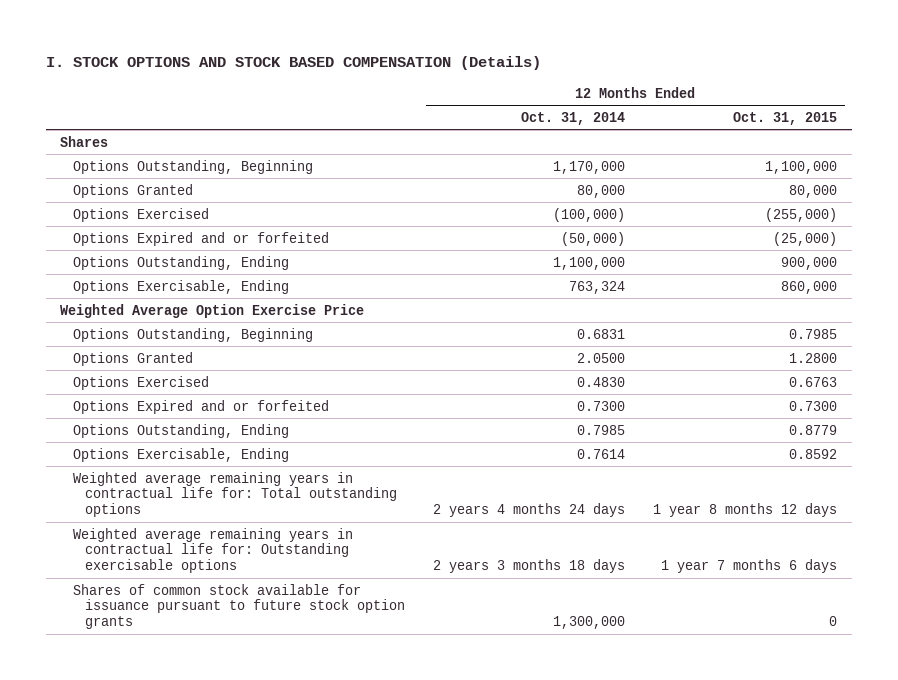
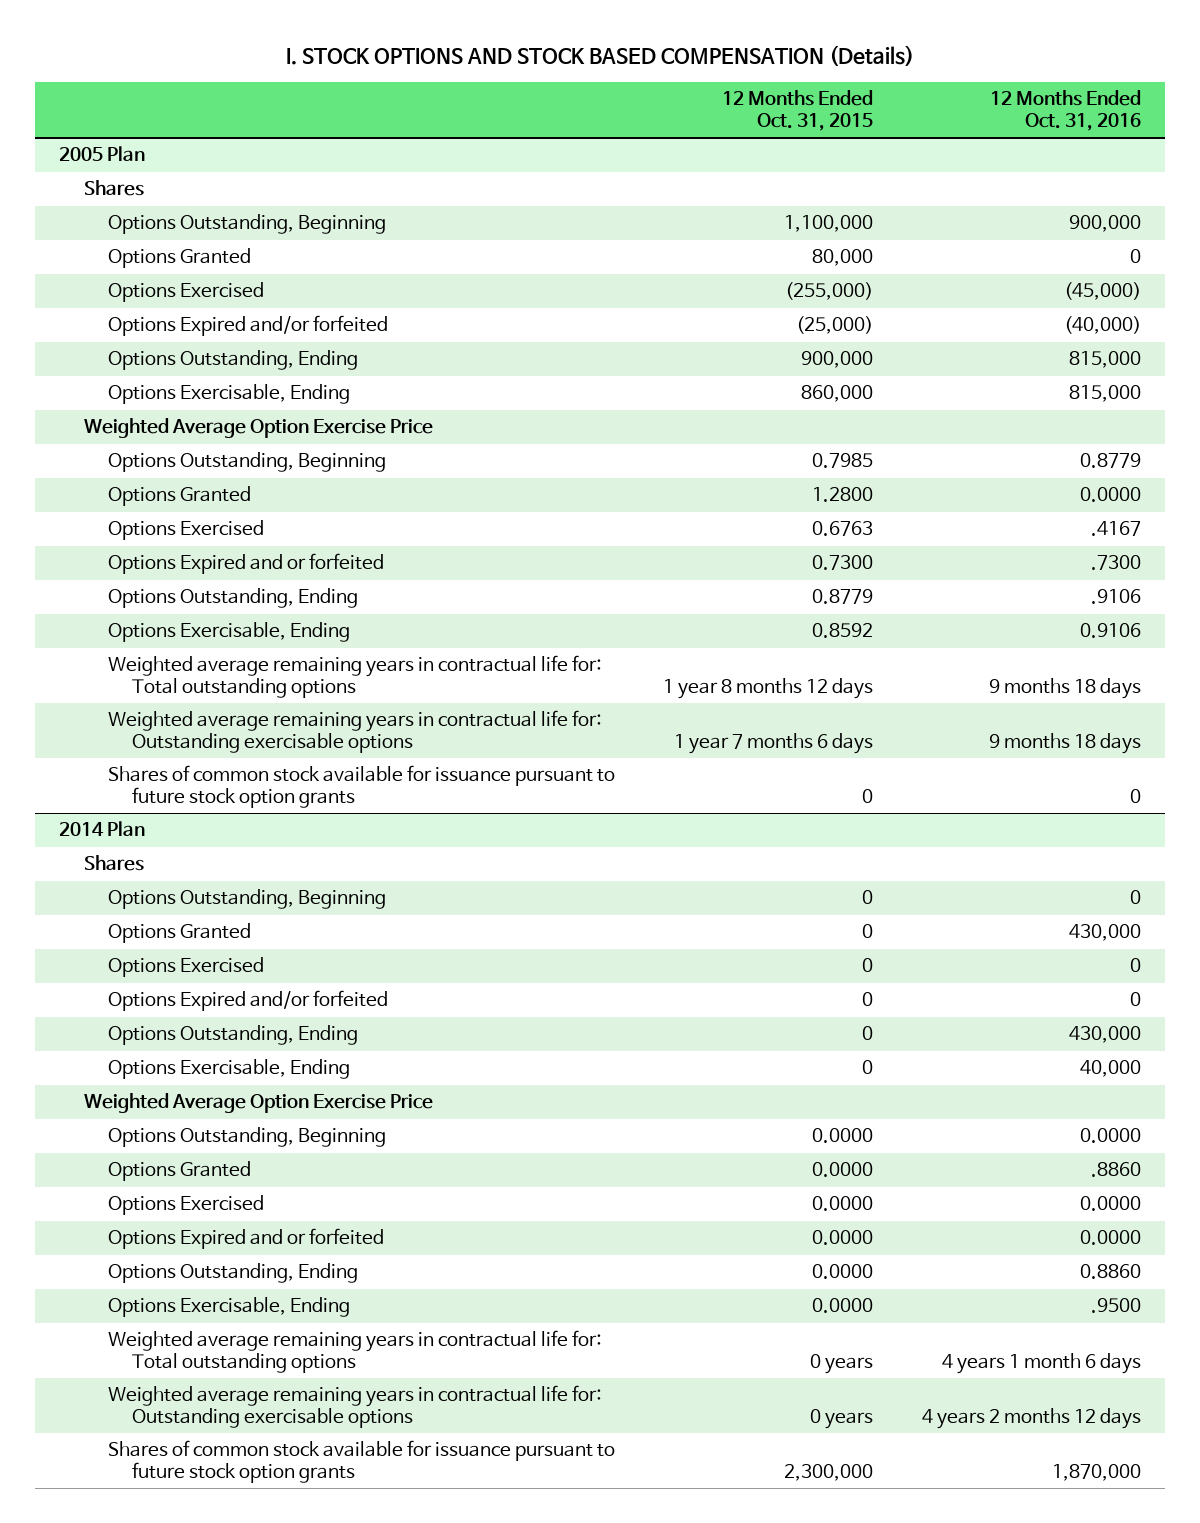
[521,111,626,125] Oct. 31, 2014 -> none
none -> [990,90,1142,131] 12 Months Ended Oct. 31, 2016
none -> [59,146,146,162] 2005 Plan
[72,231,329,246] Options Expired and or forfeited -> [107,315,388,337] Options Expired and/or forfeited
none -> [59,821,146,837] 2014 Plan
none -> [83,855,144,872] Shares
none -> [107,889,386,910] Options Outstanding, Beginning
none -> [107,923,251,944] Options Granted
none -> [107,957,264,978] Options Exercised
none -> [107,990,388,1012] Options Expired and/or forfeited
none -> [107,1025,358,1046] Options Outstanding, Ending
none -> [107,1059,350,1080] Options Exercisable, Ending
none -> [83,1093,433,1114] Weighted Average Option Exercise Price
none -> [107,1127,386,1148] Options Outstanding, Beginning
none -> [107,1161,251,1182] Options Granted
none -> [107,1195,264,1216] Options Exercised
none -> [107,1228,384,1250] Options Expired and or forfeited
none -> [107,1263,358,1284] Options Outstanding, Ending
none -> [107,1297,350,1318] Options Exercisable, Ending
none -> [107,1330,602,1374] Weighted average remaining years in contractual life for: Total outstanding options
none -> [107,1385,602,1429] Weighted average remaining years in contractual life for: Outstanding exercisable options
none -> [107,1440,615,1484] Shares of common stock available for issuance pursuant to future stock option grants

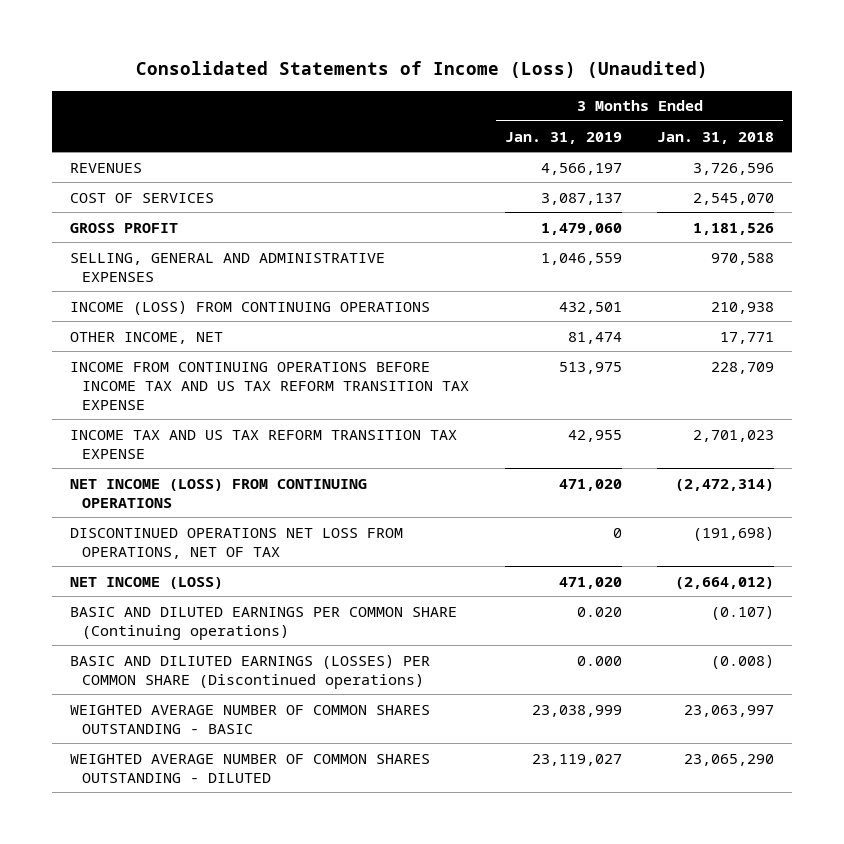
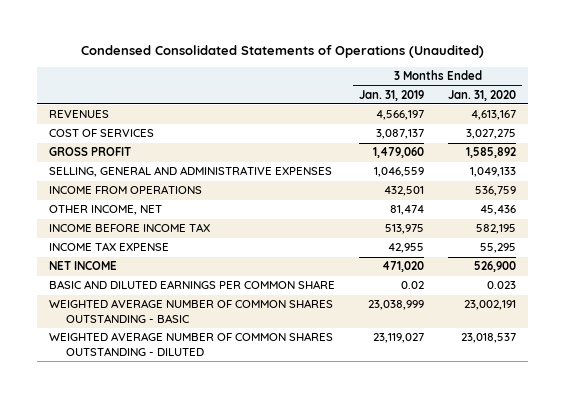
[135,61,708,79] Consolidated Statements of Income (Loss) (Unaudited) -> [80,45,484,59] Condensed Consolidated Statements of Operations (Unaudited)
[657,131,775,144] Jan. 31, 2018 -> none
none -> [448,89,517,101] Jan. 31, 2020
[69,300,430,315] INCOME (LOSS) FROM CONTINUING OPERATIONS -> [49,185,203,195] INCOME FROM OPERATIONS
[69,478,367,508] NET INCOME (LOSS) FROM CONTINUING OPERATIONS -> none
[69,527,403,559] DISCONTINUED OPERATIONS NET LOSS FROM OPERATIONS, NET OF TAX -> none
[69,654,430,689] BASIC AND DILIUTED EARNINGS (LOSSES) PER COMMON SHARE (Discontinued operations) -> none
[69,361,470,410] INCOME FROM CONTINUING OPERATIONS BEFORE INCOME TAX AND US TAX REFORM TRANSITION TAX EXPENSE -> [49,223,211,233] INCOME BEFORE INCOME TAX
[69,429,457,459] INCOME TAX AND US TAX REFORM TRANSITION TAX EXPENSE -> [49,242,170,252] INCOME TAX EXPENSE
[69,576,223,589] NET INCOME (LOSS) -> [49,261,118,271] NET INCOME
[69,606,457,640] BASIC AND DILUTED EARNINGS PER COMMON SHARE (Continuing operations) -> [49,280,336,290] BASIC AND DILUTED EARNINGS PER COMMON SHARE
[576,606,622,617] 0.020 -> [401,281,425,290] 0.02

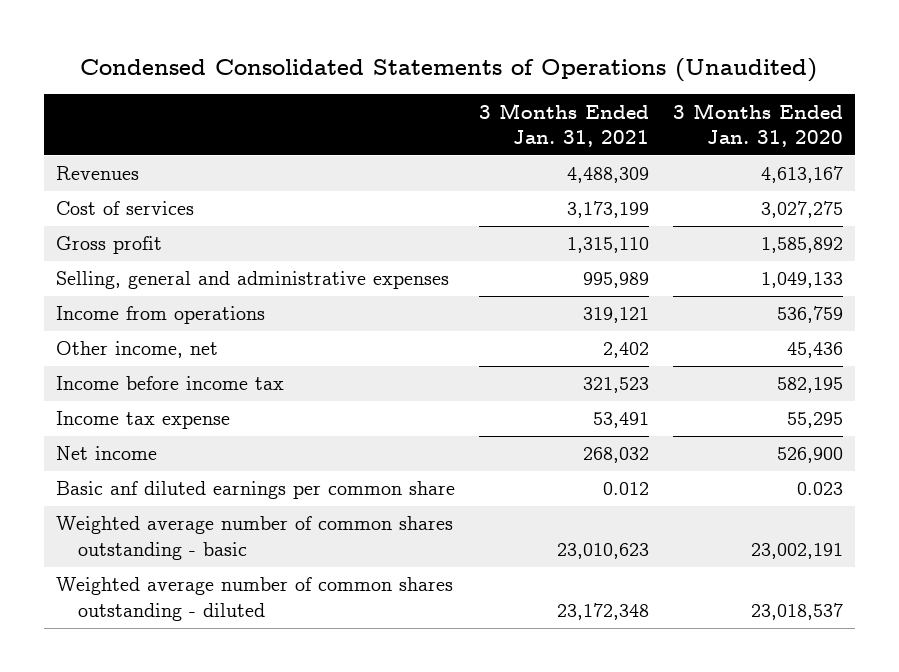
[359,89,425,101] Jan. 31, 2019 -> none
none -> [478,102,649,148] 3 Months Ended Jan. 31, 2021
[49,110,110,119] REVENUES -> [55,166,139,181] Revenues
[49,129,155,138] COST OF SERVICES -> [55,201,194,216] Cost of services
[49,147,132,157] GROSS PROFIT -> [55,236,162,255] Gross profit
[49,166,333,178] SELLING, GENERAL AND ADMINISTRATIVE EXPENSES -> [55,271,449,290] Selling, general and administrative expenses
[49,185,203,195] INCOME FROM OPERATIONS -> [55,306,265,325] Income from operations
[49,205,163,216] OTHER INCOME, NET -> [55,341,218,359] Other income, net
[49,223,211,233] INCOME BEFORE INCOME TAX -> [55,376,284,391] Income before income tax
[49,242,170,252] INCOME TAX EXPENSE -> [55,411,230,430] Income tax expense
[49,261,118,271] NET INCOME -> [55,446,157,461] Net income
[49,280,336,290] BASIC AND DILUTED EARNINGS PER COMMON SHARE -> [55,481,455,500] Basic anf diluted earnings per common share
[49,299,334,323] WEIGHTED AVERAGE NUMBER OF COMMON SHARES OUTSTANDING - BASIC -> [55,516,453,560] Weighted average number of common shares outstanding - basic
[49,332,334,356] WEIGHTED AVERAGE NUMBER OF COMMON SHARES OUTSTANDING - DILUTED -> [55,577,453,621] Weighted average number of common shares outstanding - diluted

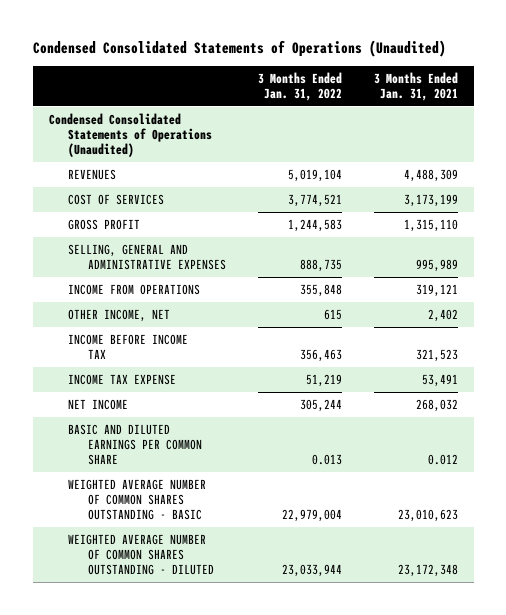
[672,102,843,148] 3 Months Ended Jan. 31, 2020 -> none
none -> [258,72,343,102] 3 Months Ended Jan. 31, 2022
none -> [48,113,213,158] Condensed Consolidated Statements of Operations (Unaudited)
[55,166,139,181] Revenues -> [68,169,117,181] REVENUES
[55,201,194,216] Cost of services -> [68,194,165,206] COST OF SERVICES
[55,236,162,255] Gross profit -> [68,219,141,231] GROSS PROFIT
[55,271,449,290] Selling, general and administrative expenses -> [68,244,227,271] SELLING, GENERAL AND ADMINISTRATIVE EXPENSES
[55,306,265,325] Income from operations -> [68,284,201,296] INCOME FROM OPERATIONS
[55,341,218,359] Other income, net -> [68,309,171,323] OTHER INCOME, NET
[55,376,284,391] Income before income tax -> [68,334,189,360] INCOME BEFORE INCOME TAX
[55,411,230,430] Income tax expense -> [68,374,177,386] INCOME TAX EXPENSE
[55,446,157,461] Net income -> [68,399,129,411] NET INCOME
[55,481,455,500] Basic anf diluted earnings per common share -> [68,424,203,466] BASIC AND DILUTED EARNINGS PER COMMON SHARE
[55,516,453,560] Weighted average number of common shares outstanding - basic -> [68,479,207,521] WEIGHTED AVERAGE NUMBER OF COMMON SHARES OUTSTANDING - BASIC
[55,577,453,621] Weighted average number of common shares outstanding - diluted -> [68,534,215,576] WEIGHTED AVERAGE NUMBER OF COMMON SHARES OUTSTANDING - DILUTED

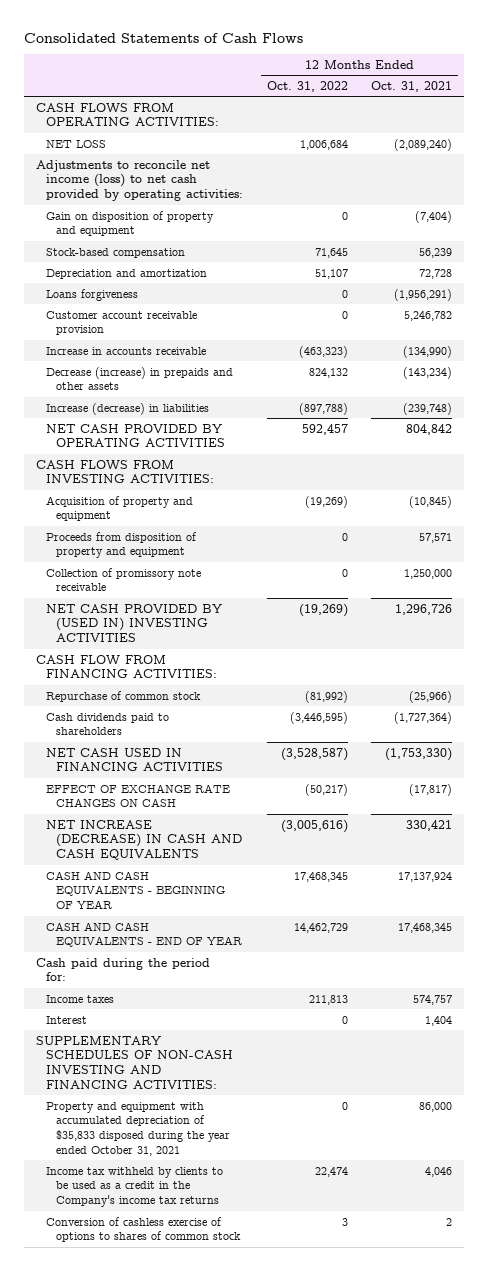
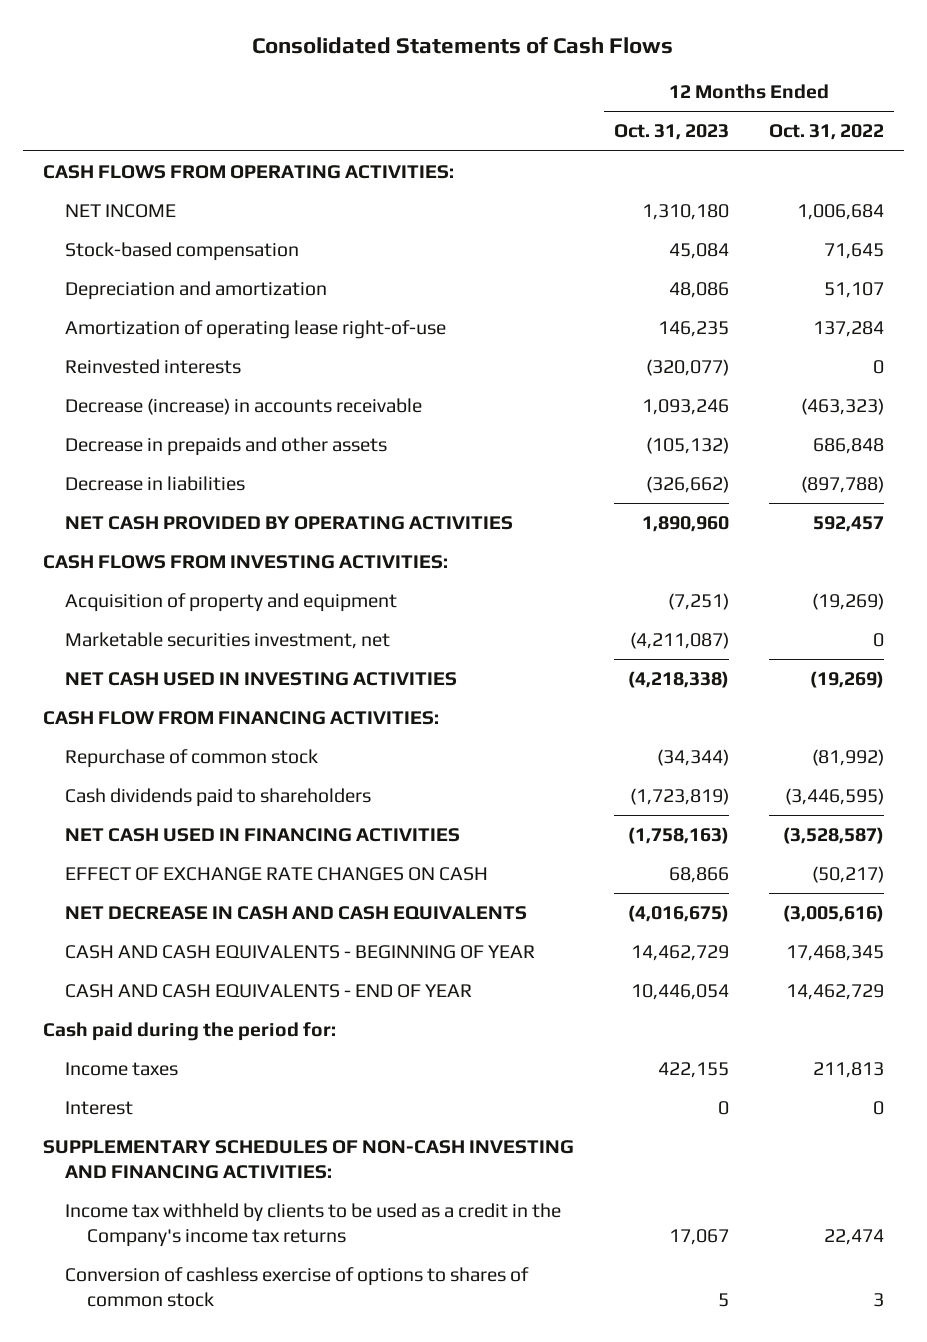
[371,80,453,92] Oct. 31, 2021 -> none
none -> [613,124,729,141] Oct. 31, 2023
[36,159,244,202] Adjustments to reconcile net income (loss) to net cash provided by operating activities: -> none
[46,210,215,237] Gain on disposition of property and equipment -> none
[46,139,107,148] NET LOSS -> [65,203,177,218] NET INCOME
[46,288,139,301] Loans forgiveness -> none
[46,310,198,336] Customer account receivable provision -> none
none -> [65,319,447,339] Amortization of operating lease right-of-use
none -> [65,358,242,374] Reinvested interests
[46,346,207,355] Increase in accounts receivable -> [65,397,423,415] Decrease (increase) in accounts receivable
[46,366,234,391] Decrease (increase) in prepaids and other assets -> [65,436,388,456] Decrease in prepaids and other assets
[308,367,348,378] 824,132 -> [813,437,885,454] 686,848
[46,402,210,415] Increase (decrease) in liabilities -> [65,475,246,491] Decrease in liabilities
[46,531,198,559] Proceeds from disposition of property and equipment -> none
[46,567,202,592] Collection of promissory note receivable -> none
none -> [65,631,391,649] Marketable securities investment, net
[46,603,223,643] NET CASH PROVIDED BY (USED IN) INVESTING ACTIVITIES -> [65,671,458,686] NET CASH USED IN INVESTING ACTIVITIES
[46,819,243,861] NET INCREASE (DECREASE) IN CASH AND CASH EQUIVALENTS -> [65,905,528,920] NET DECREASE IN CASH AND CASH EQUIVALENTS
[46,1101,231,1157] Property and equipment with accumulated depreciation of $35,833 disposed during the year ended October 31, 2021 -> none

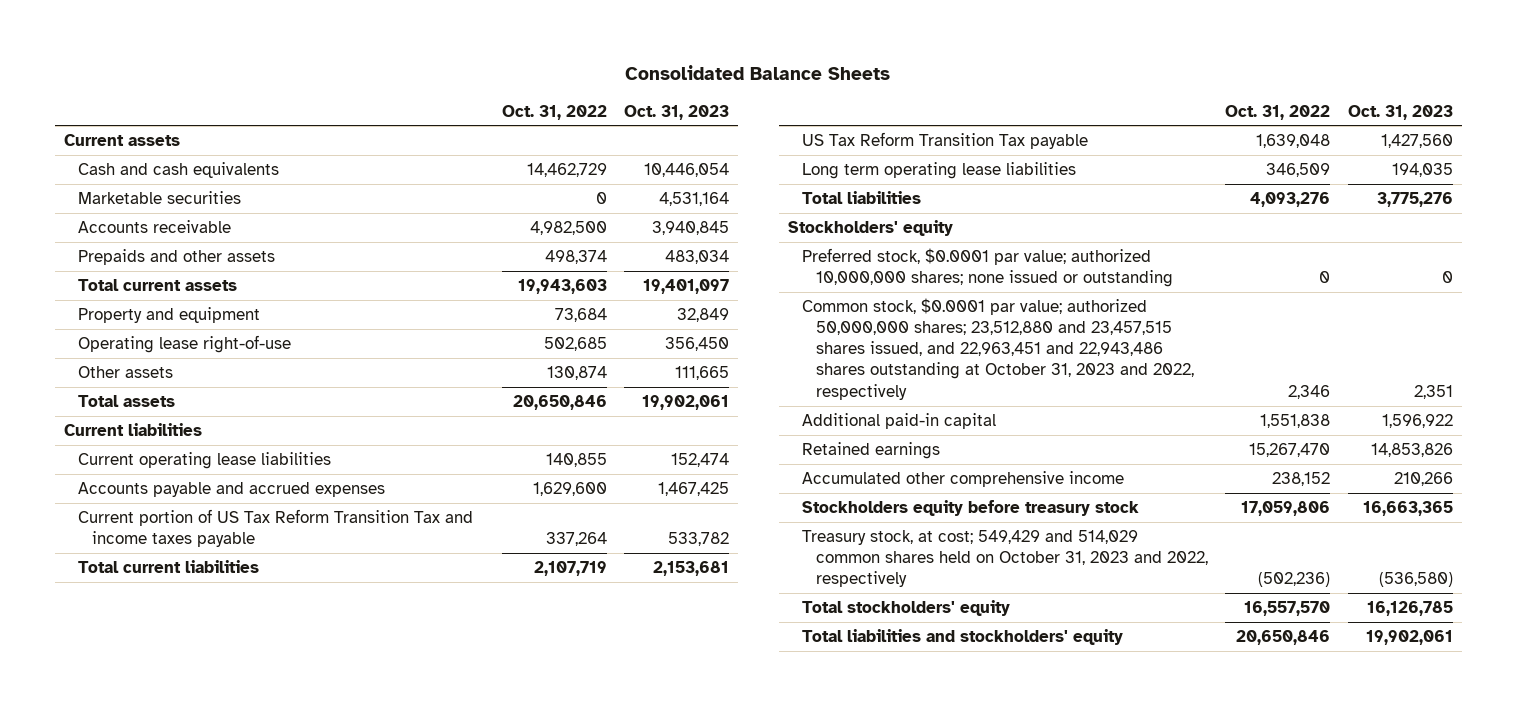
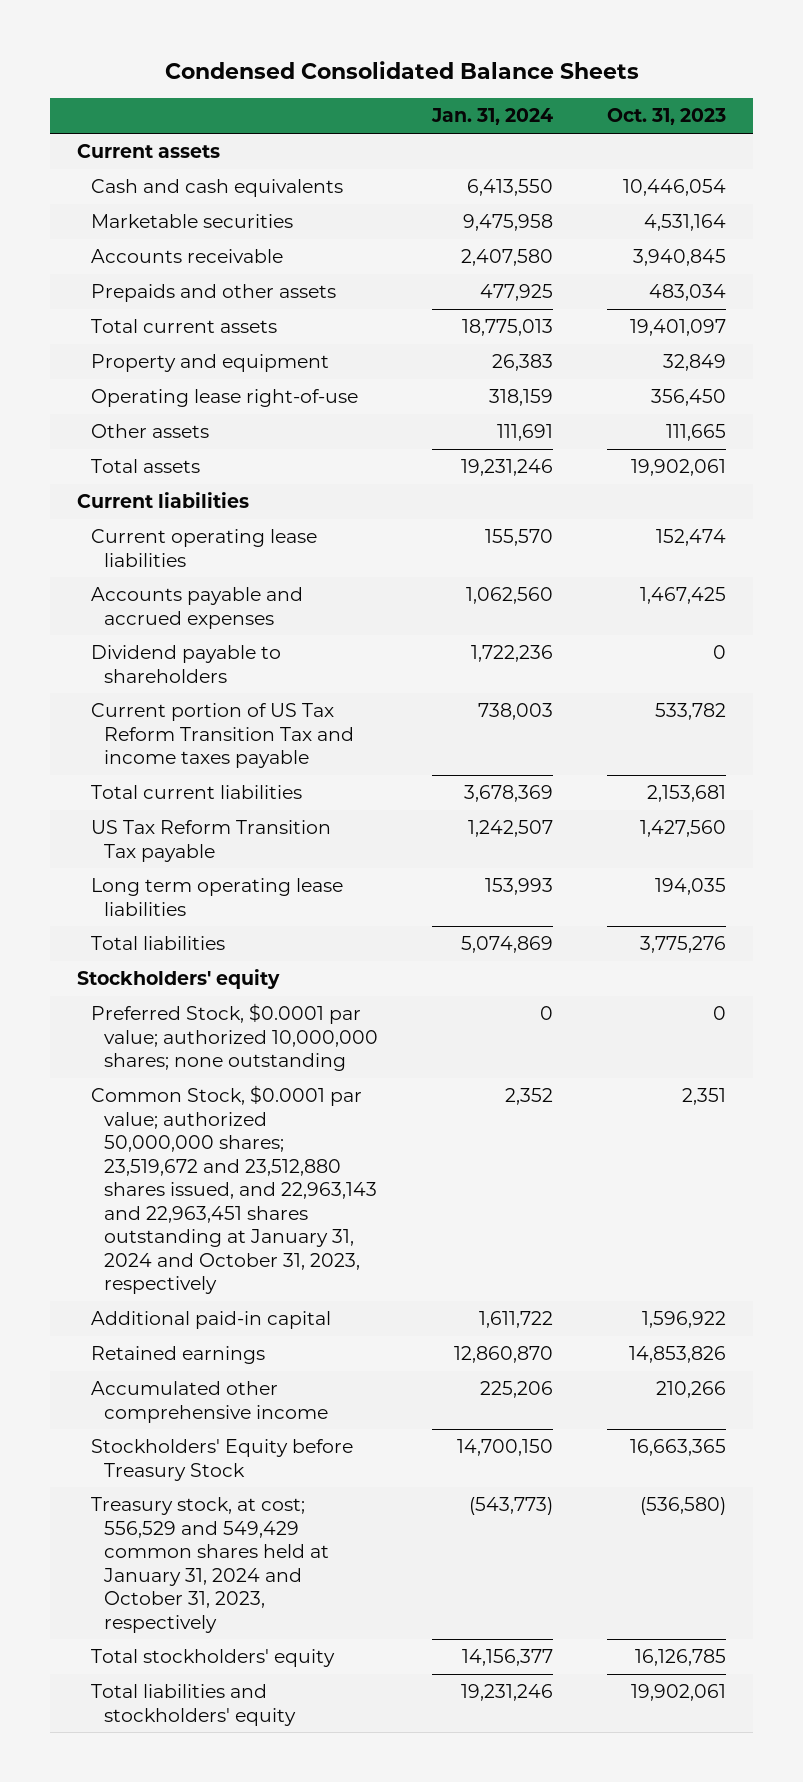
[625,65,891,81] Consolidated Balance Sheets -> [164,61,639,80] Condensed Consolidated Balance Sheets
[501,104,607,120] Oct. 31, 2022 -> none
none -> [431,108,554,126] Jan. 31, 2024
none -> [90,645,281,683] Dividend payable to shareholders
[801,247,1173,288] Preferred stock, $0.0001 par value; authorized 10,000,000 shares; none issued or outstanding -> [90,1003,379,1072] Preferred Stock, $0.0001 par value; authorized 10,000,000 shares; none outstanding
[801,297,1194,400] Common stock, $0.0001 par value; authorized 50,000,000 shares; 23,512,880 and 23,457,515 shares issued, and 22,963,451 and 22,943,486 shares outstanding at October 31, 2023 and 2022, respectively -> [90,1085,378,1295] Common Stock, $0.0001 par value; authorized 50,000,000 shares; 23,519,672 and 23,512,880 shares issued, and 22,963,143 and 22,963,451 shares outstanding at January 31, 2024 and October 31, 2023, respectively
[801,499,1139,516] Stockholders equity before treasury stock -> [90,1439,353,1481] Stockholders' Equity before Treasury Stock
[801,529,1208,588] Treasury stock, at cost; 549,429 and 514,029 common shares held on October 31, 2023 and 2022, respectively -> [90,1497,330,1633] Treasury stock, at cost; 556,529 and 549,429 common shares held at January 31, 2024 and October 31, 2023, respectively

